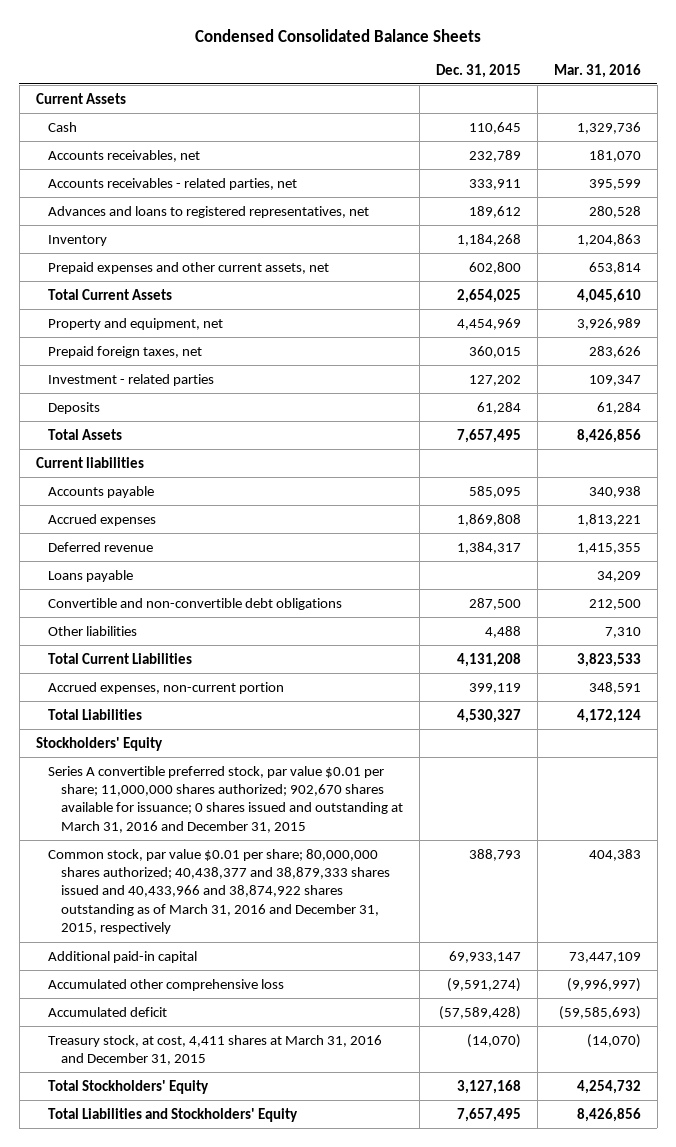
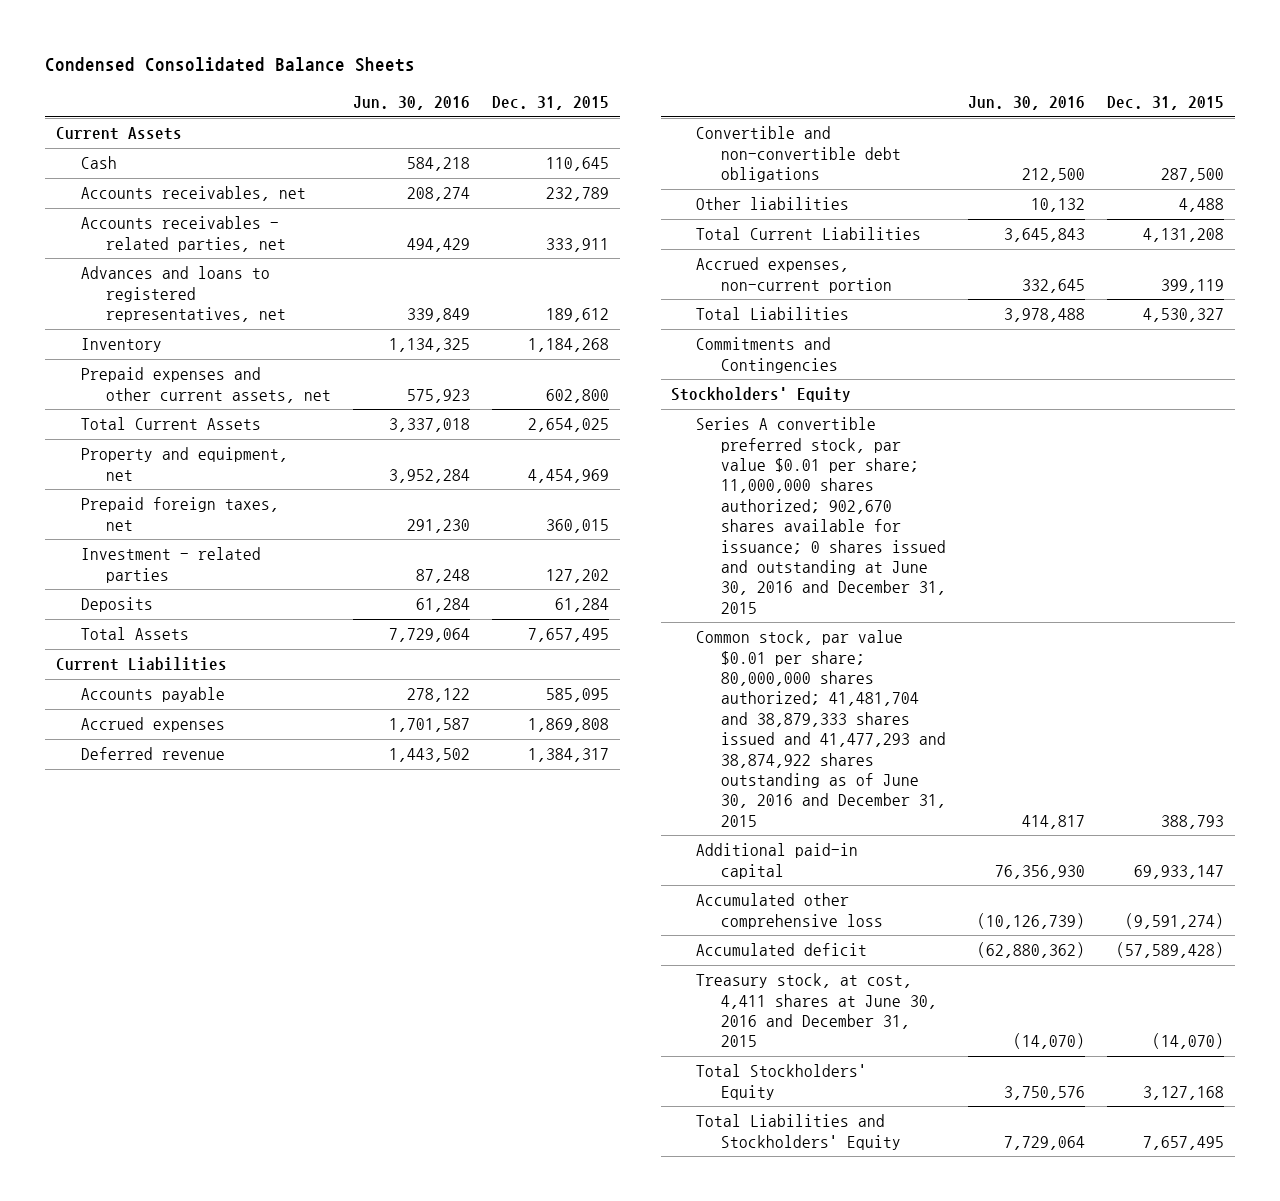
[553,63,641,78] Mar. 31, 2016 -> none
none -> [352,95,470,110] Jun. 30, 2016
[35,456,144,468] Current liabilities -> [55,657,227,672] Current Liabilities
[48,569,134,582] Loans payable -> none
none -> [696,337,839,373] Commitments and Contingencies
[48,765,404,833] Series A convertible preferred stock, par value $0.01 per share; 11,000,000 shares authorized; 902,670 shares available for issuance; 0 shares issued and outstanding at March 31, 2016 and December 31, 2015 -> [696,417,947,614] Series A convertible preferred stock, par value $0.01 per share; 11,000,000 shares authorized; 902,670 shares available for issuance; 0 shares issued and outstanding at June 30, 2016 and December 31, 2015
[48,848,391,935] Common stock, par value $0.01 per share; 80,000,000 shares authorized; 40,438,377 and 38,879,333 shares issued and 40,433,966 and 38,874,922 shares outstanding as of March 31, 2016 and December 31, 2015, respectively -> [696,630,947,827] Common stock, par value $0.01 per share; 80,000,000 shares authorized; 41,481,704 and 38,879,333 shares issued and 41,477,293 and 38,874,922 shares outstanding as of June 30, 2016 and December 31, 2015
[48,1034,383,1066] Treasury stock, at cost, 4,411 shares at March 31, 2016 and December 31, 2015 -> [696,973,938,1048] Treasury stock, at cost, 4,411 shares at June 30, 2016 and December 31, 2015

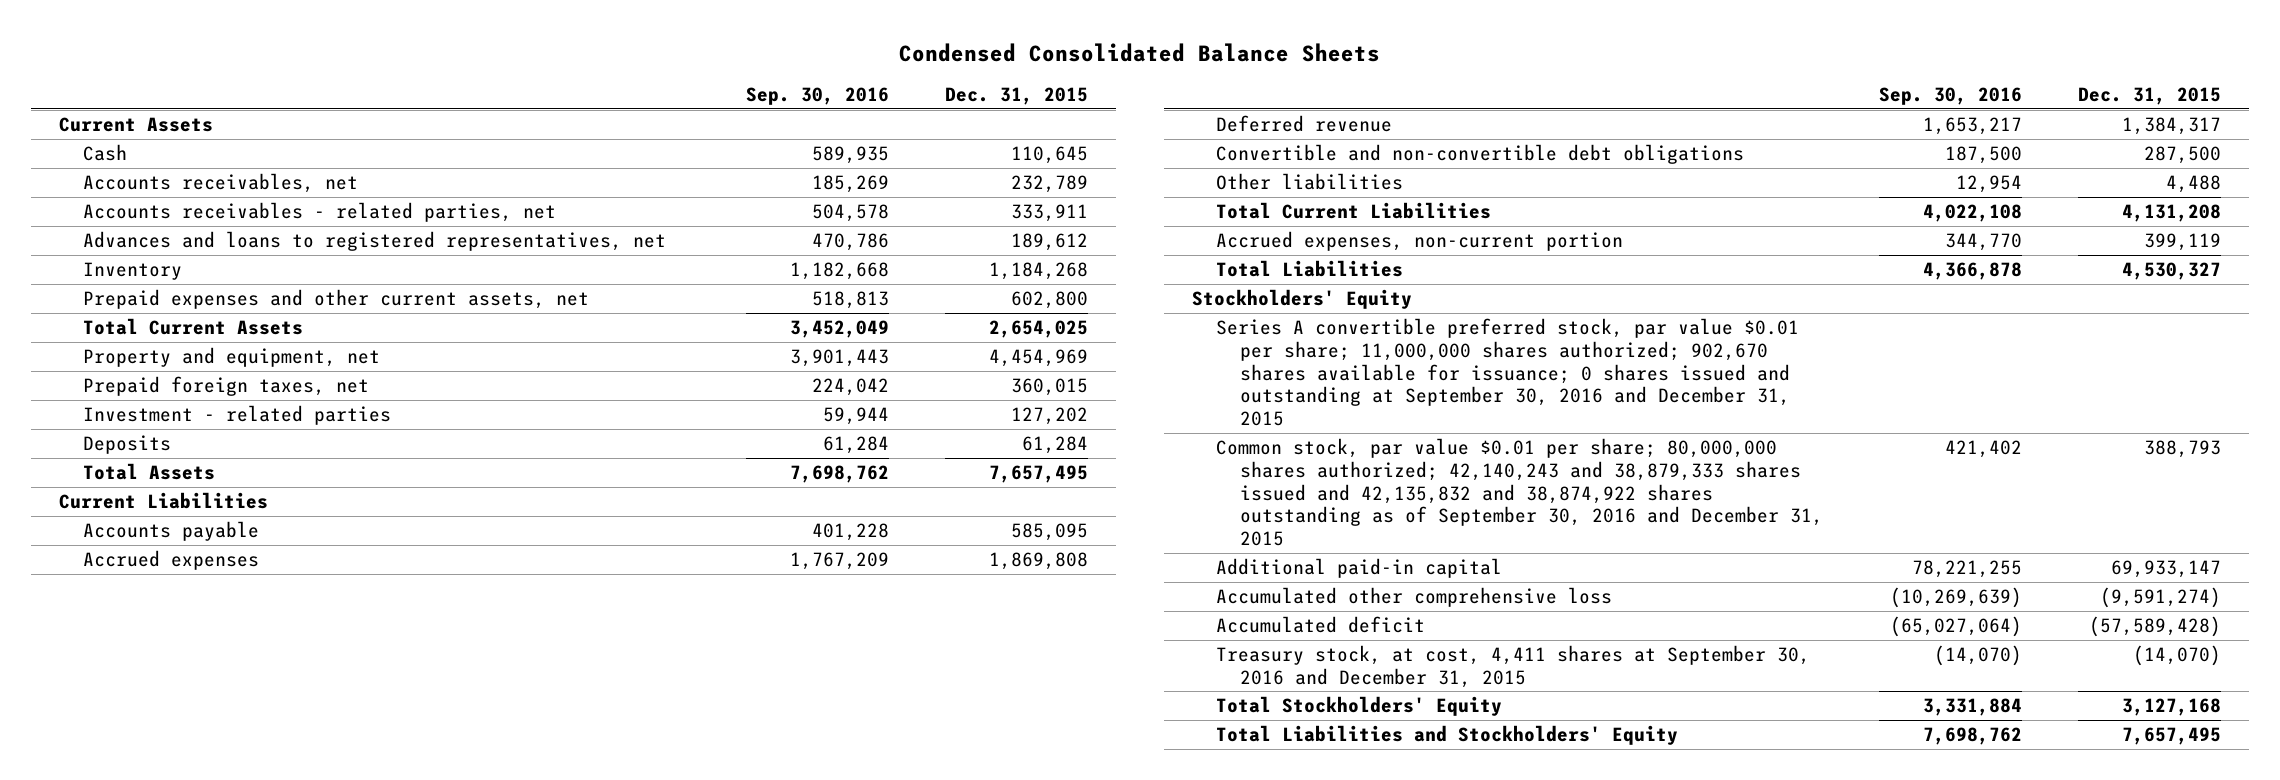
[352,95,470,110] Jun. 30, 2016 -> none
none -> [746,86,890,105] Sep. 30, 2016
[696,337,839,373] Commitments and Contingencies -> none
[696,417,947,614] Series A convertible preferred stock, par value $0.01 per share; 11,000,000 shares authorized; 902,670 shares available for issuance; 0 shares issued and outstanding at June 30, 2016 and December 31, 2015 -> [1216,318,1800,427] Series A convertible preferred stock, par value $0.01 per share; 11,000,000 shares authorized; 902,670 shares available for issuance; 0 shares issued and outstanding at September 30, 2016 and December 31, 2015
[696,630,947,827] Common stock, par value $0.01 per share; 80,000,000 shares authorized; 41,481,704 and 38,879,333 shares issued and 41,477,293 and 38,874,922 shares outstanding as of June 30, 2016 and December 31, 2015 -> [1216,438,1824,547] Common stock, par value $0.01 per share; 80,000,000 shares authorized; 42,140,243 and 38,879,333 shares issued and 42,135,832 and 38,874,922 shares outstanding as of September 30, 2016 and December 31, 2015
[696,973,938,1048] Treasury stock, at cost, 4,411 shares at June 30, 2016 and December 31, 2015 -> [1216,645,1811,688] Treasury stock, at cost, 4,411 shares at September 30, 2016 and December 31, 2015

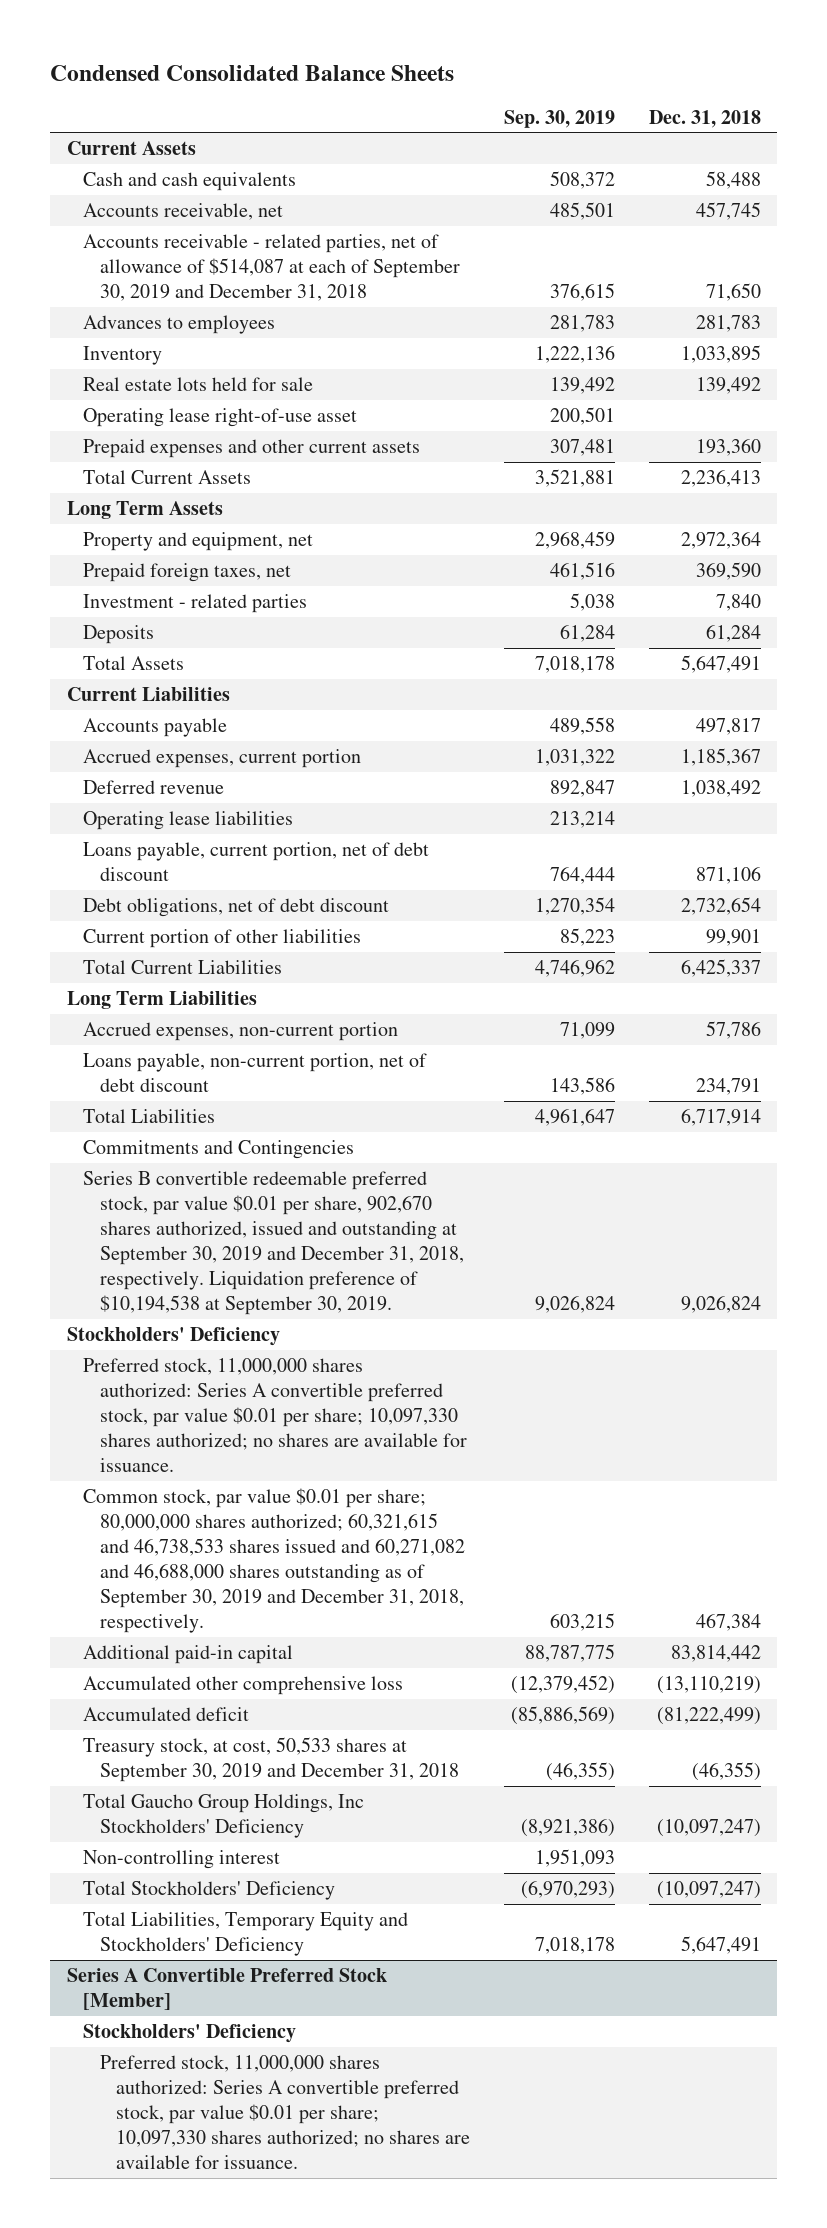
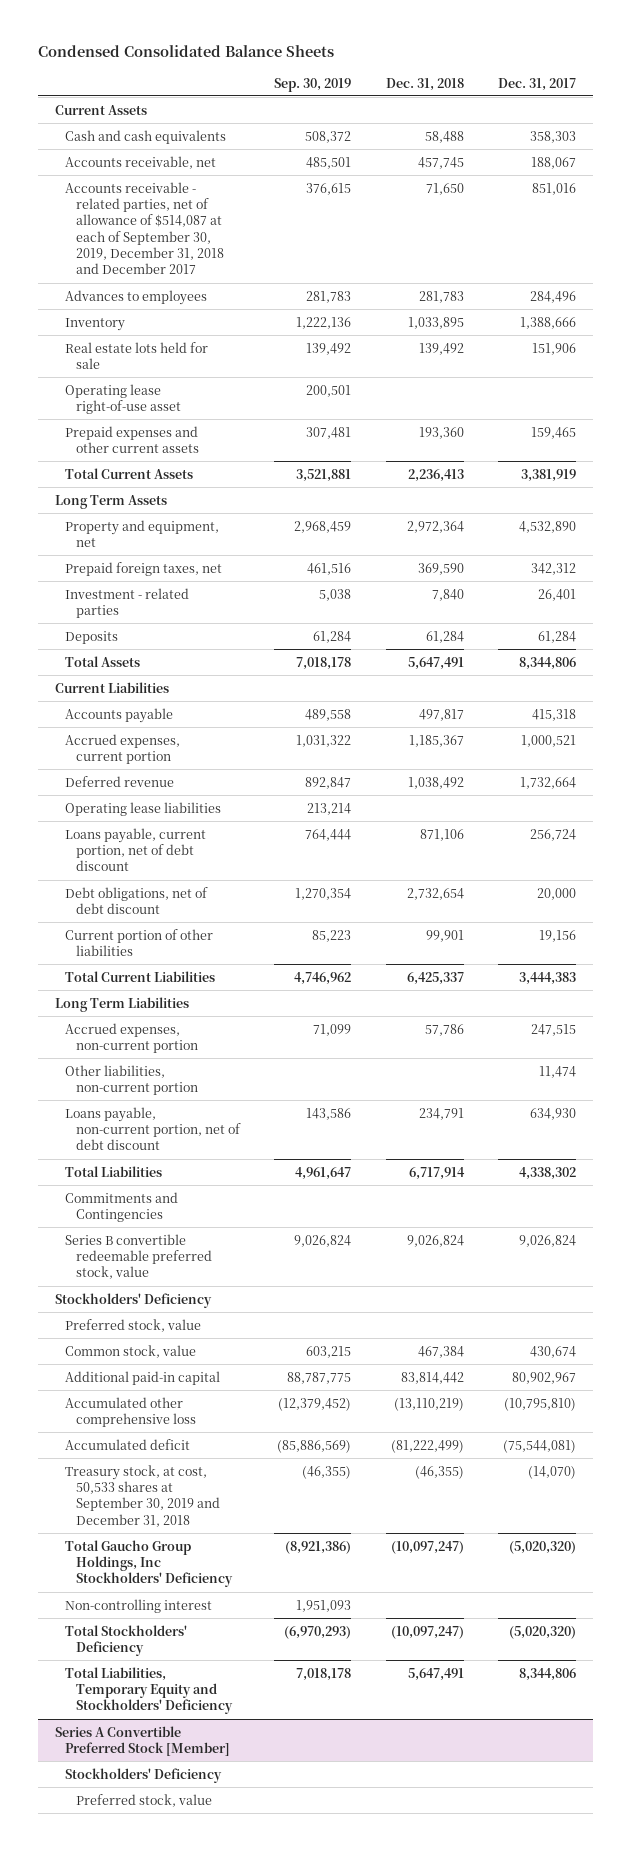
none -> [497,77,576,91] Dec. 31, 2017
[83,233,460,302] Accounts receivable - related parties, net of allowance of $514,087 at each of September 30, 2019 and December 31, 2018 -> [65,181,225,275] Accounts receivable - related parties, net of allowance of $514,087 at each of September 30, 2019, December 31, 2018 and December 2017
none -> [65,1064,199,1096] Other liabilities, non-current portion
[83,1170,464,1316] Series B convertible redeemable preferred stock, par value $0.01 per share, 902,670 shares authorized, issued and outstanding at September 30, 2019 and December 31, 2018, respectively. Liquidation preference of $10,194,538 at September 30, 2019. -> [65,1233,213,1280] Series B convertible redeemable preferred stock, value
[83,1357,467,1473] Preferred stock, 11,000,000 shares authorized: Series A convertible preferred stock, par value $0.01 per share; 10,097,330 shares authorized; no shares are available for issuance. -> [65,1318,202,1332] Preferred stock, value
[83,1487,465,1634] Common stock, par value $0.01 per share; 80,000,000 shares authorized; 60,321,615 and 46,738,533 shares issued and 60,271,082 and 46,688,000 shares outstanding as of September 30, 2019 and December 31, 2018, respectively. -> [65,1344,197,1358] Common stock, value
[99,2054,471,2170] Preferred stock, 11,000,000 shares authorized: Series A convertible preferred stock, par value $0.01 per share; 10,097,330 shares authorized; no shares are available for issuance. -> [76,1793,213,1807] Preferred stock, value

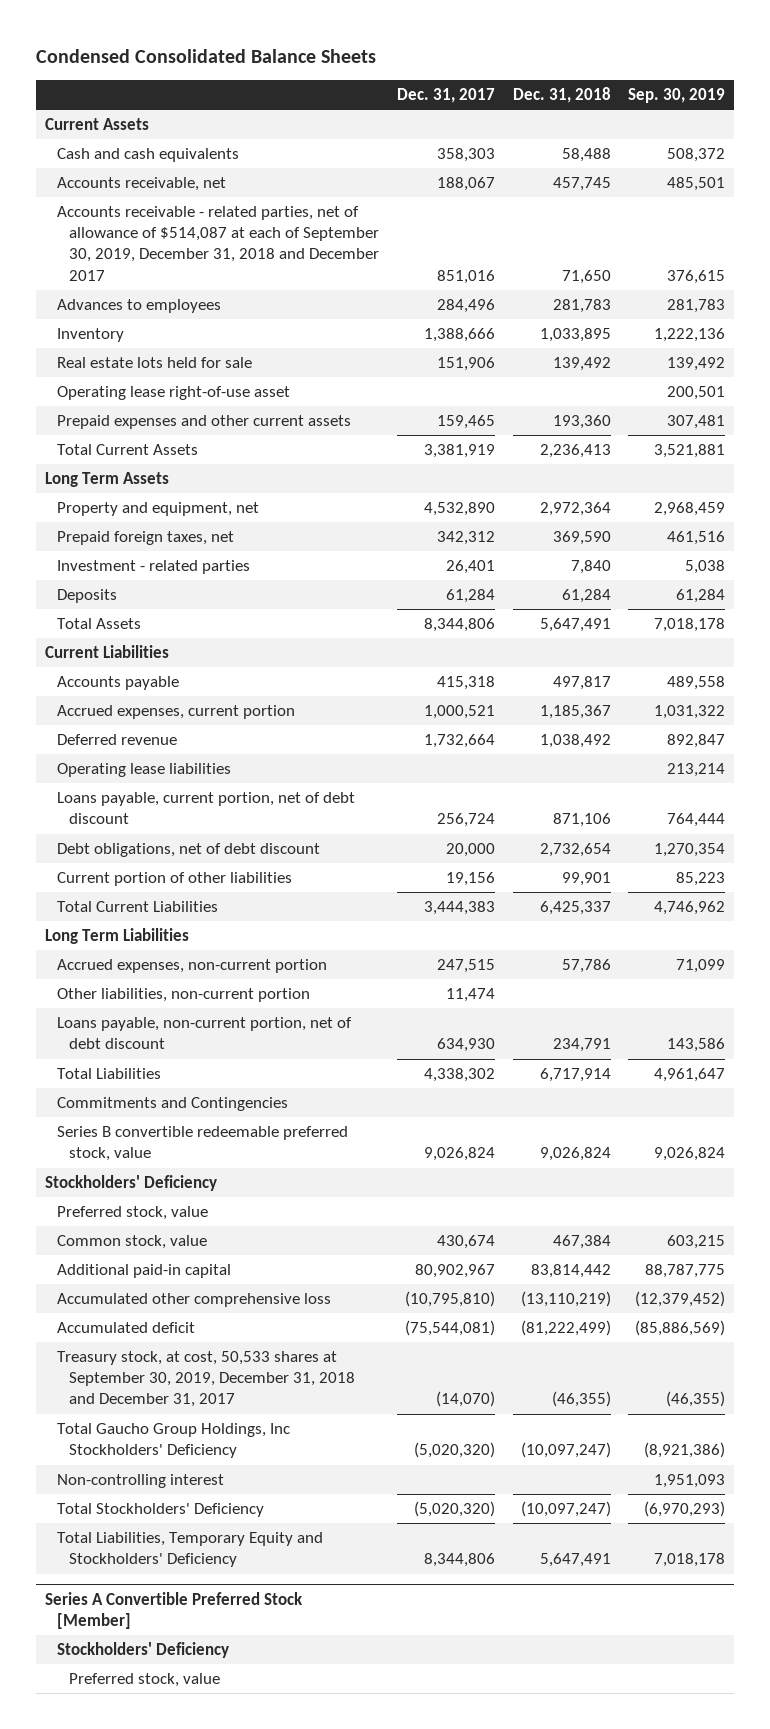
[65,1464,221,1527] Treasury stock, at cost, 50,533 shares at September 30, 2019 and December 31, 2018 -> [57,1351,356,1408] Treasury stock, at cost, 50,533 shares at September 30, 2019, December 31, 2018 and December 31, 2017

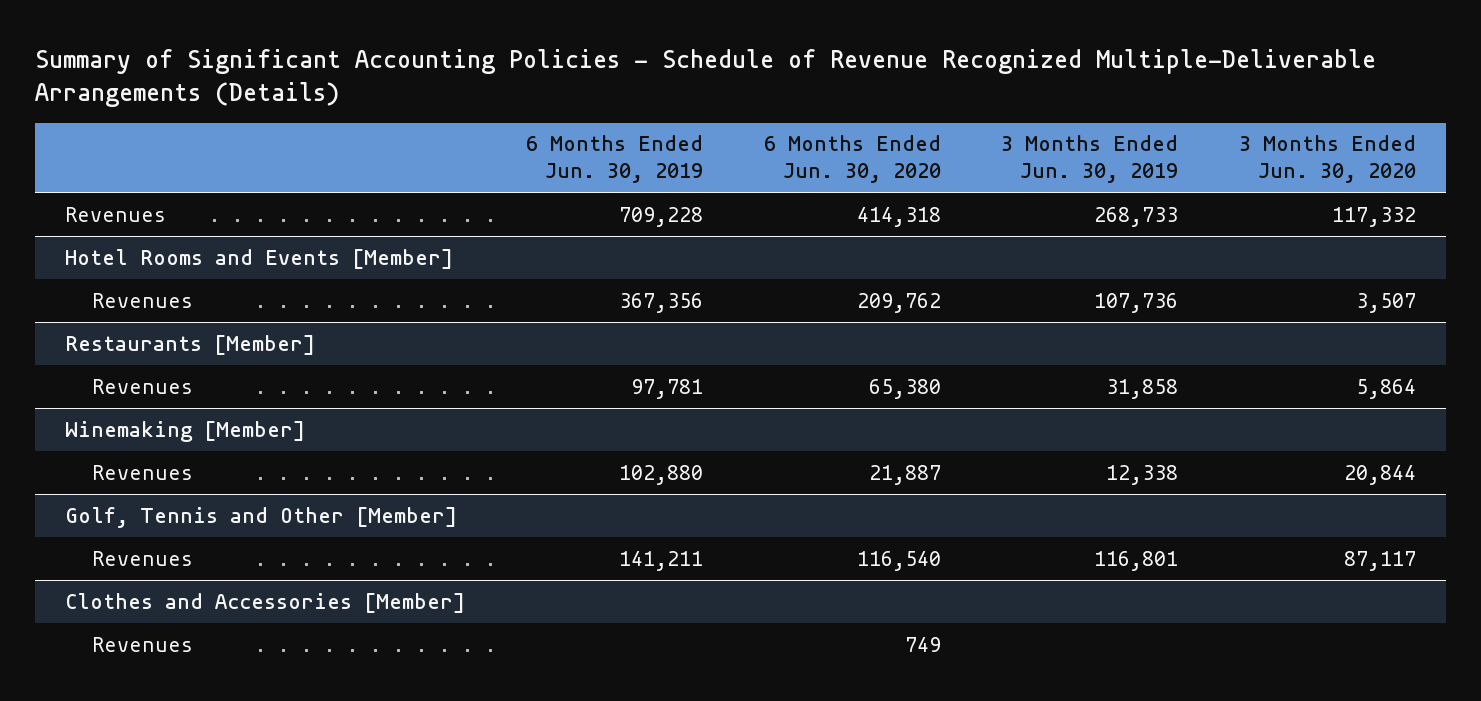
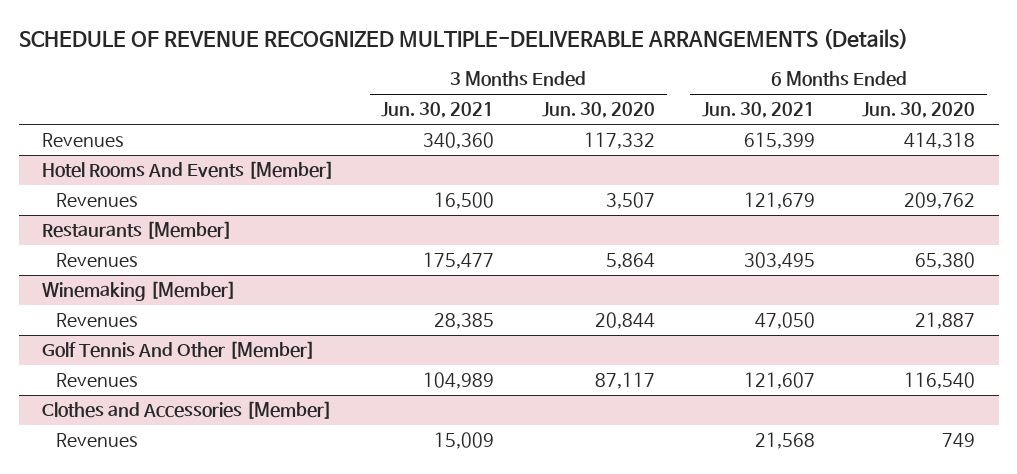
[35,49,1377,108] Summary of Significant Accounting Policies - Schedule of Revenue Recognized Multiple-Deliverable Arrangements (Details) -> [18,28,908,50] SCHEDULE OF REVENUE RECOGNIZED MULTIPLE-DELIVERABLE ARRANGEMENTS (Details)
[525,135,703,184] 6 Months Ended Jun. 30, 2019 -> none
[1001,135,1179,184] 3 Months Ended Jun. 30, 2019 -> none
none -> [381,102,495,119] Jun. 30, 2021
none -> [701,102,815,119] Jun. 30, 2021
[65,248,454,269] Hotel Rooms and Events [Member] -> [42,161,335,180] Hotel Rooms And Events [Member]
[65,506,458,528] Golf, Tennis and Other [Member] -> [42,341,316,360] Golf Tennis And Other [Member]

